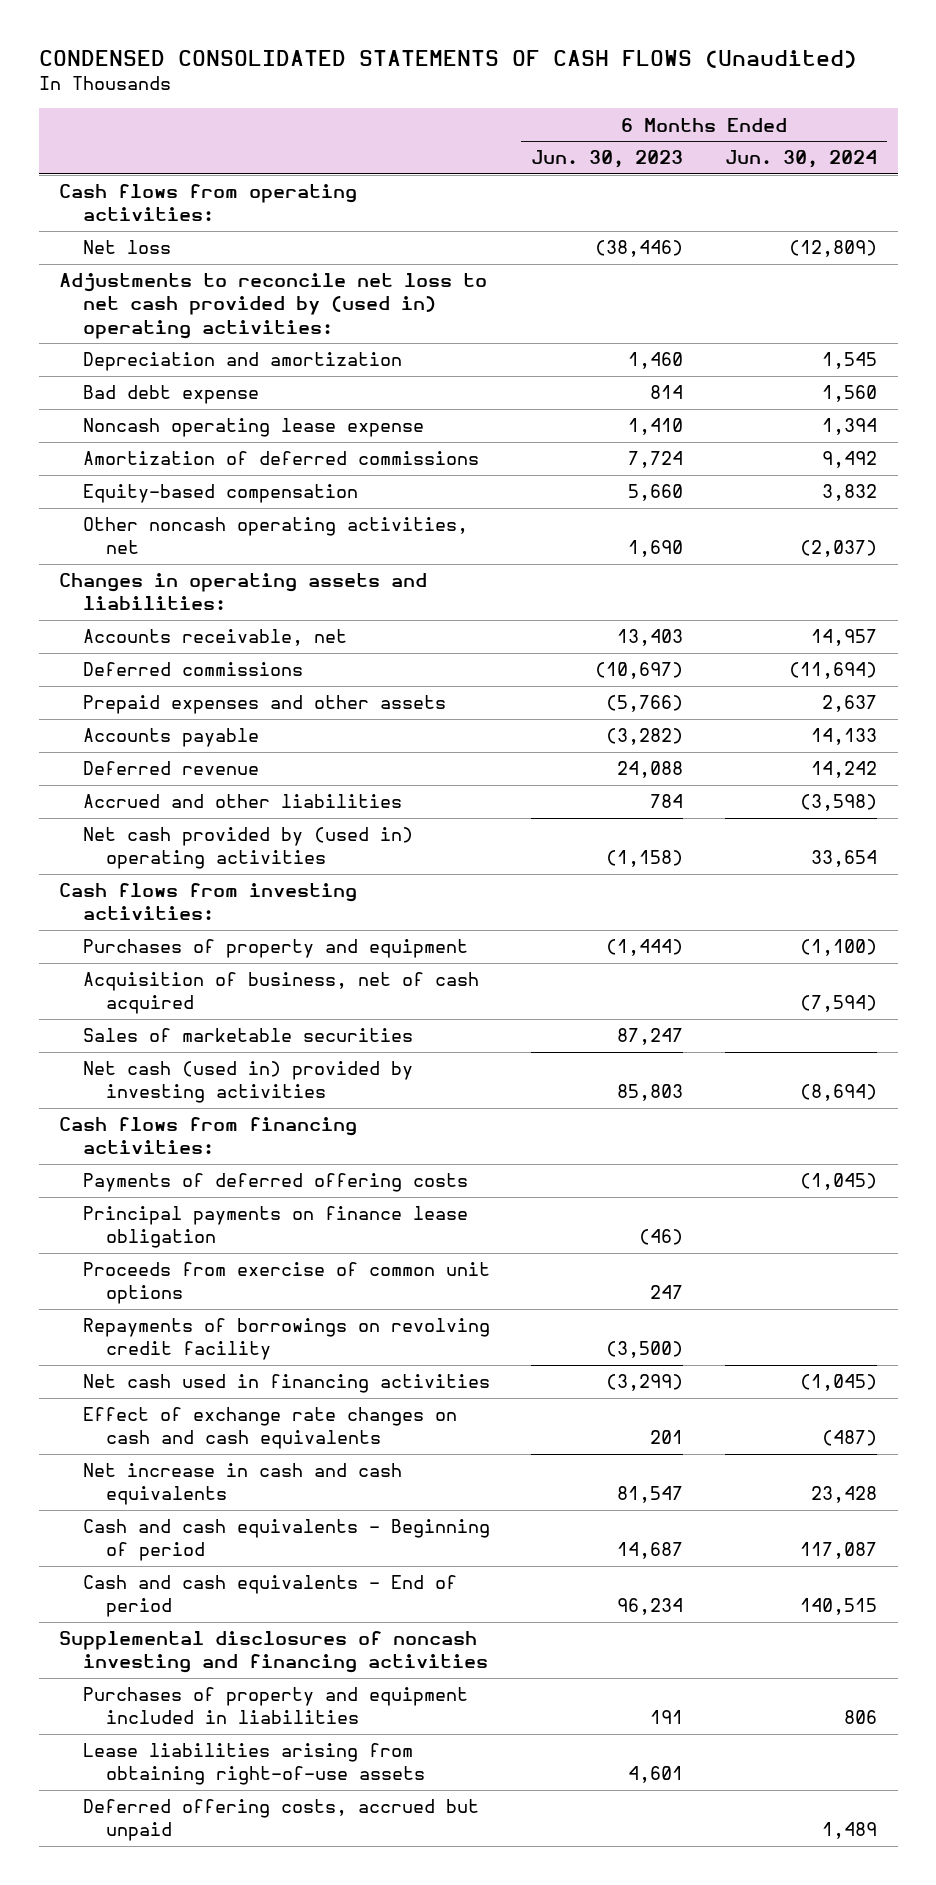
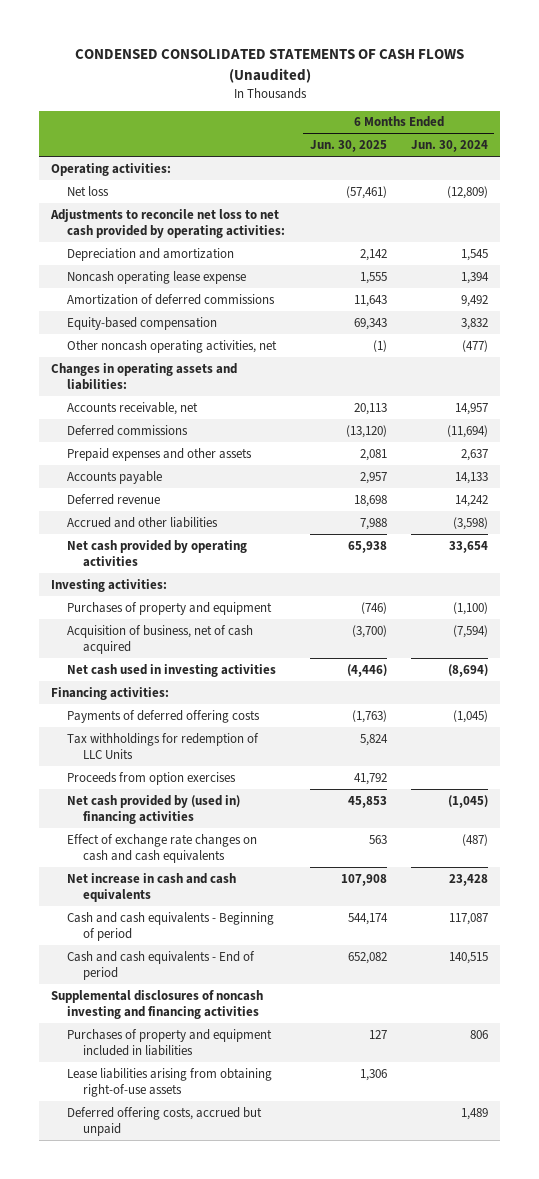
[531,150,684,169] Jun. 30, 2023 -> none
none -> [309,140,387,153] Jun. 30, 2025
[59,184,358,222] Cash flows from operating activities: -> [51,162,172,176] Operating activities:
[59,273,488,339] Adjustments to reconcile net loss to net cash provided by (used in) operating activities: -> [50,208,285,238] Adjustments to reconcile net loss to net cash provided by operating activities:
[82,385,259,405] Bad debt expense -> none
[799,540,877,558] (2,037) -> [462,339,489,352] (477)
[82,827,413,870] Net cash provided by (used in) operating activities -> [66,539,247,567] Net cash provided by operating activities
[59,883,358,921] Cash flows from investing activities: -> [51,578,168,592] Investing activities:
[82,1028,413,1043] Sales of marketable securities -> none
[82,1061,413,1104] Net cash (used in) provided by investing activities -> [66,663,276,677] Net cash used in investing activities
[59,1117,358,1155] Cash flows from financing activities: -> [51,686,170,700] Financing activities:
[82,1206,468,1249] Principal payments on finance lease obligation -> none
[82,1318,490,1361] Repayments of borrowings on revolving credit facility -> none
none -> [66,732,259,759] Tax withholdings for redemption of LLC Units
[82,1262,490,1305] Proceeds from exercise of common unit options -> [66,771,236,785] Proceeds from option exercises
[82,1374,490,1394] Net cash used in financing activities -> [66,794,240,824] Net cash provided by (used in) financing activities

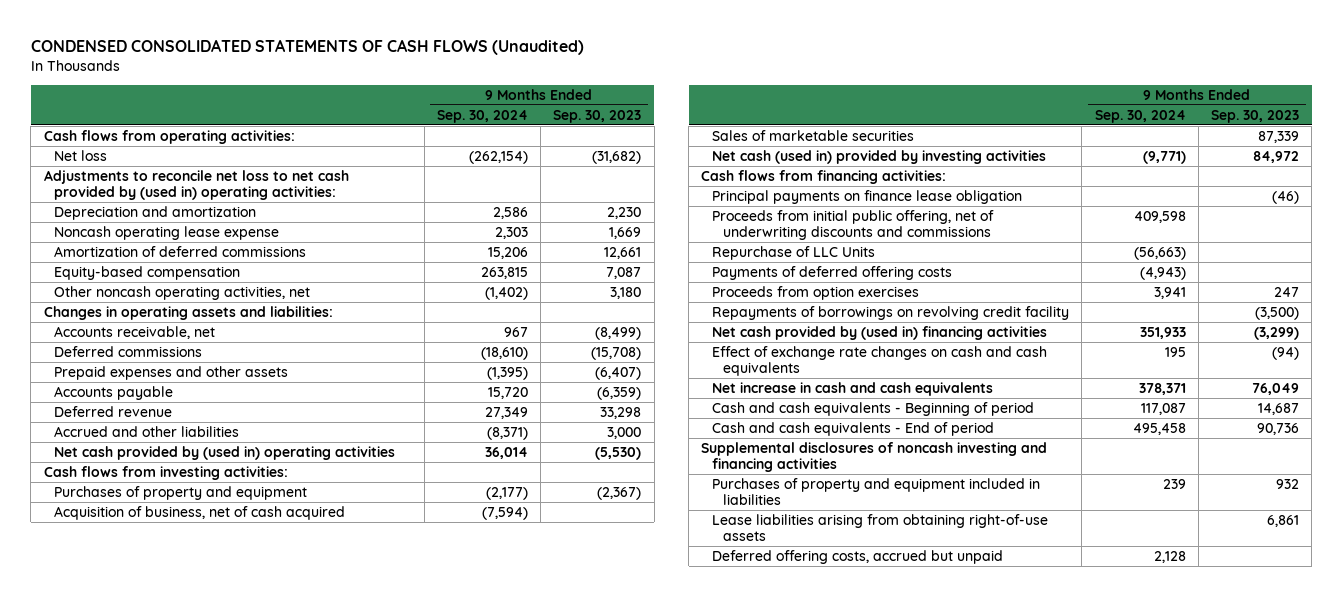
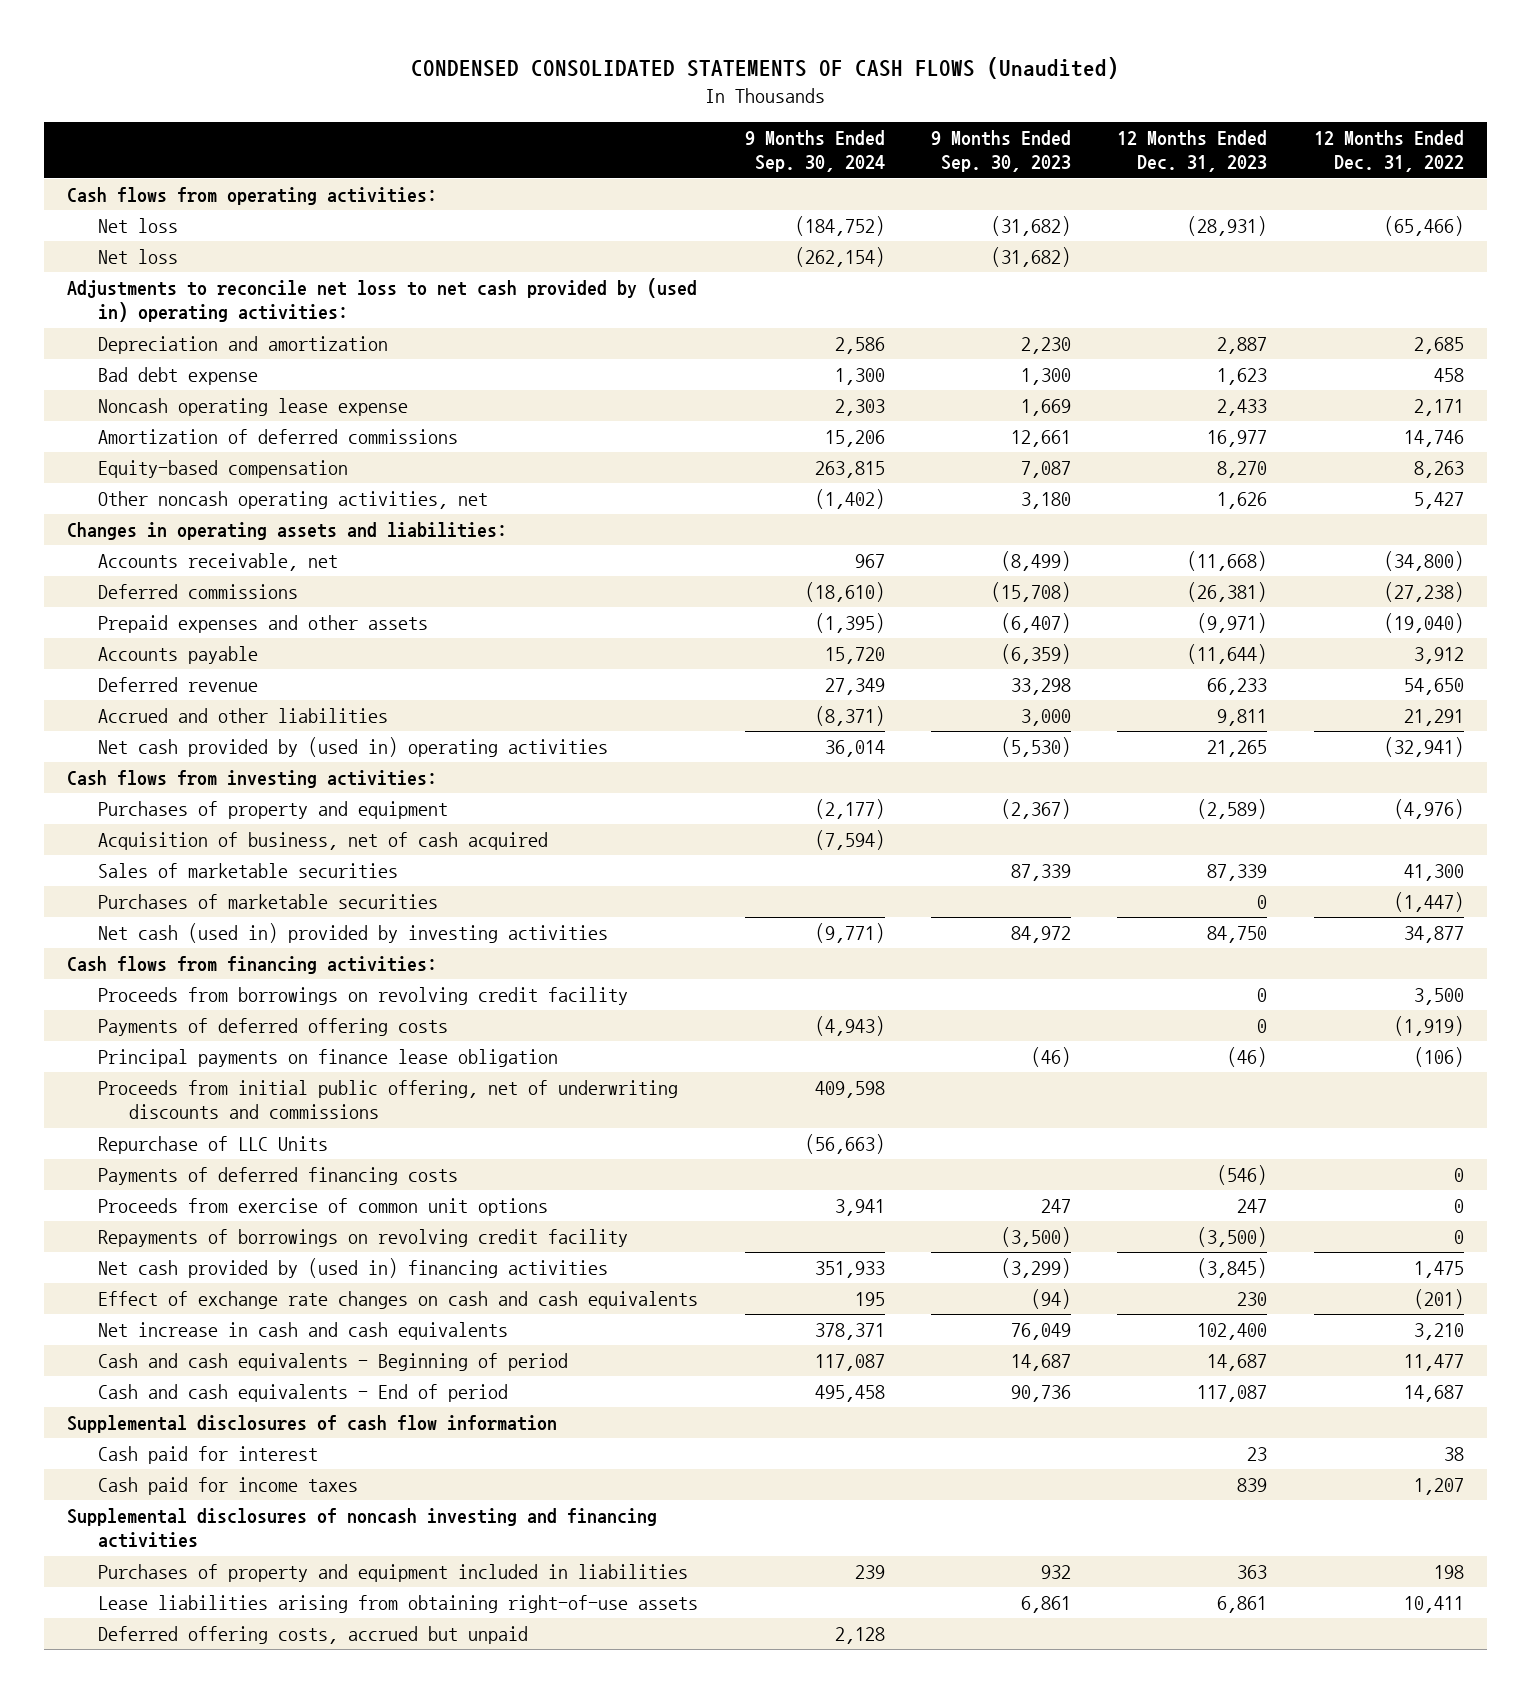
none -> [1117,130,1268,173] 12 Months Ended Dec. 31, 2023
none -> [1313,130,1464,173] 12 Months Ended Dec. 31, 2022
none -> [98,218,179,234] Net loss
none -> [98,367,259,386] Bad debt expense
none -> [98,894,439,910] Purchases of marketable securities
none -> [98,987,629,1006] Proceeds from borrowings on revolving credit facility
[712,265,953,280] Payments of deferred offering costs -> [98,1018,449,1037] Payments of deferred offering costs
none -> [98,1167,459,1186] Payments of deferred financing costs
[712,285,920,300] Proceeds from option exercises -> [98,1198,549,1217] Proceeds from exercise of common unit options
none -> [67,1415,558,1434] Supplemental disclosures of cash flow information
none -> [98,1446,319,1465] Cash paid for interest
none -> [98,1477,359,1496] Cash paid for income taxes

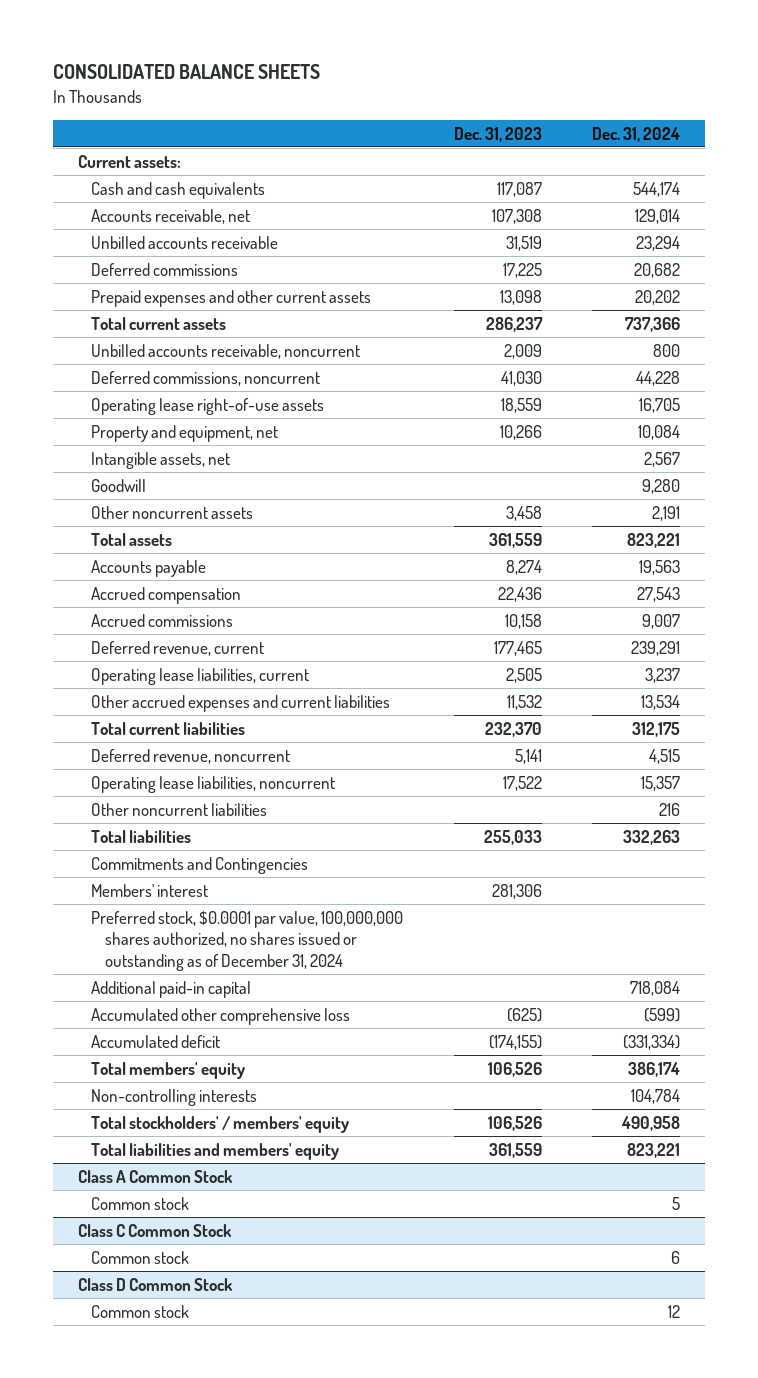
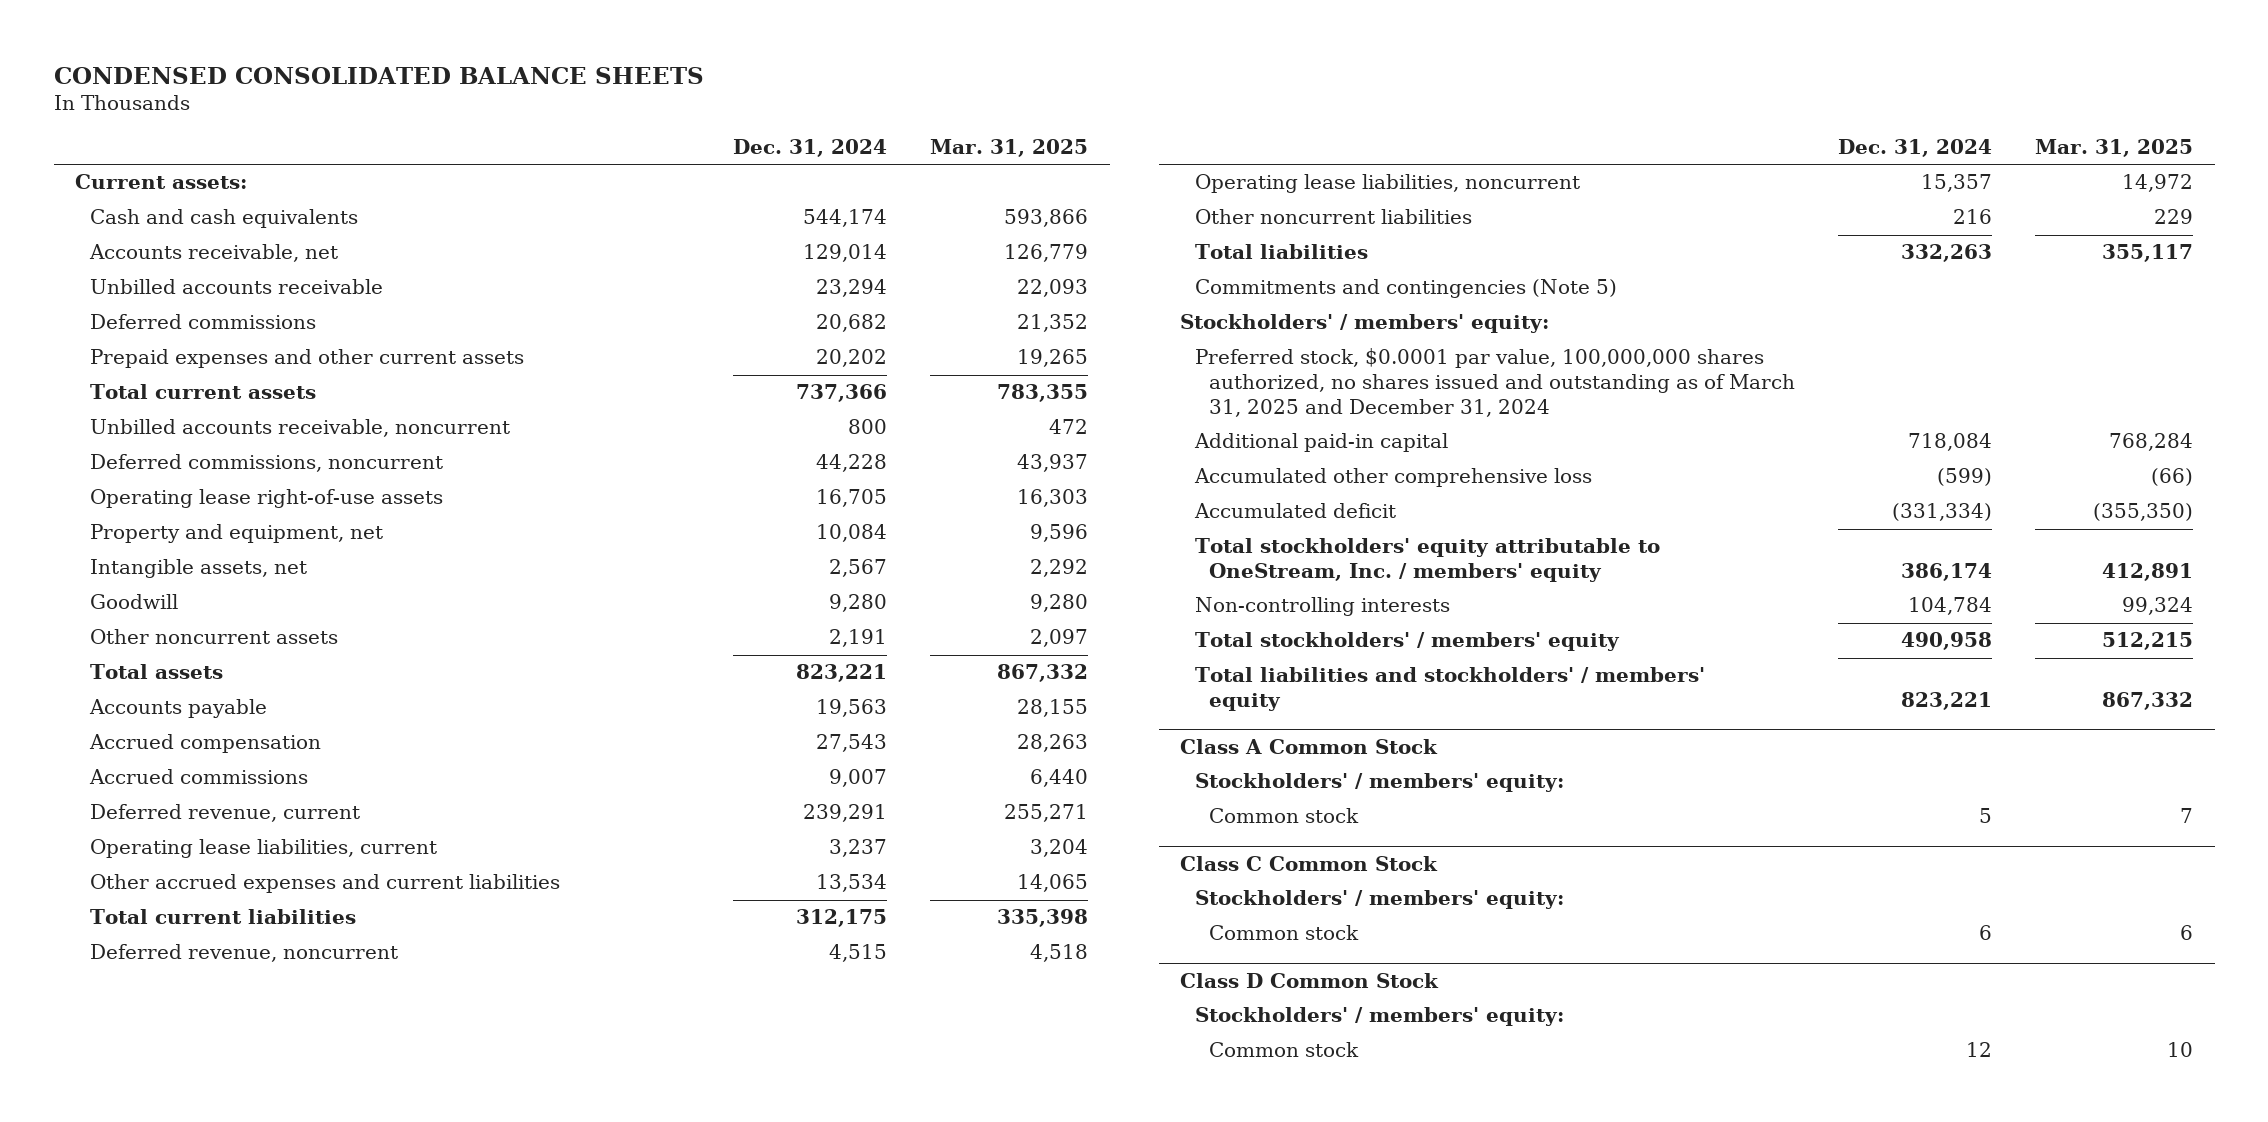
[52,64,320,80] CONSOLIDATED BALANCE SHEETS -> [53,66,704,84] CONDENSED CONSOLIDATED BALANCE SHEETS
[453,126,542,142] Dec. 31, 2023 -> none
none -> [930,138,1089,157] Mar. 31, 2025
[91,883,209,897] Members' interest -> none
[91,856,309,874] Commitments and Contingencies -> [1194,279,1617,299] Commitments and contingencies (Note 5)
none -> [1180,314,1550,334] Stockholders' / members' equity:
[91,910,404,971] Preferred stock, $0.0001 par value, 100,000,000 shares authorized, no shares issued or outstanding as of December 31, 2024 -> [1194,348,1796,417] Preferred stock, $0.0001 par value, 100,000,000 shares authorized, no shares issued and outstanding as of March 31, 2025 and December 31, 2024
[91,1061,246,1079] Total members' equity -> [1194,538,1660,583] Total stockholders' equity attributable to OneStream, Inc. / members' equity
[91,1142,340,1160] Total liabilities and members' equity -> [1194,667,1705,712] Total liabilities and stockholders' / members' equity
none -> [1194,773,1564,793] Stockholders' / members' equity:
none -> [1194,890,1564,910] Stockholders' / members' equity:
none -> [1194,1007,1564,1027] Stockholders' / members' equity:

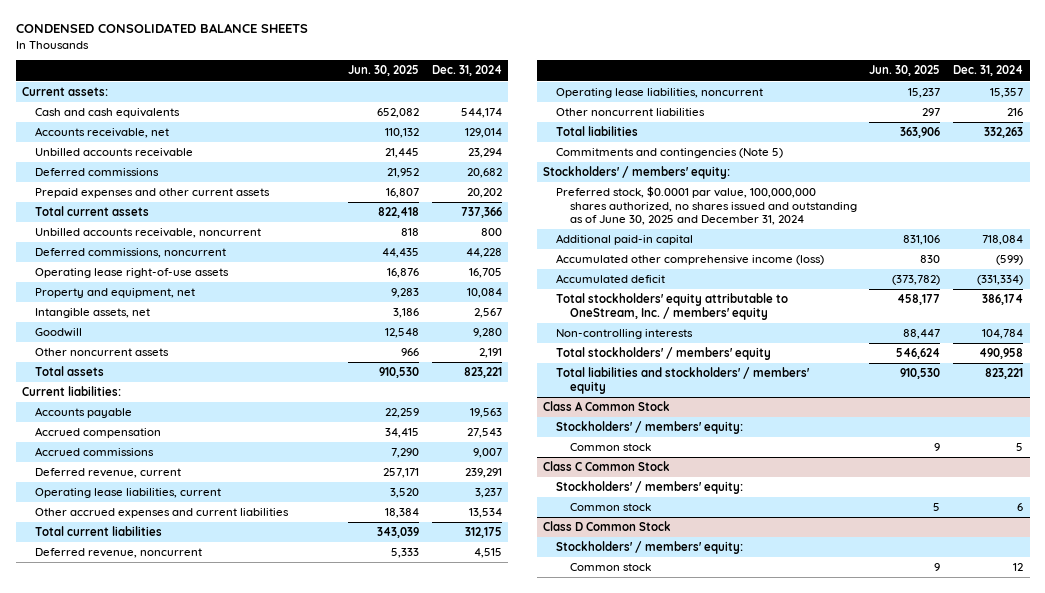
[930,138,1089,157] Mar. 31, 2025 -> none
none -> [348,65,420,77] Jun. 30, 2025
none -> [21,386,121,397] Current liabilities:
[1194,348,1796,417] Preferred stock, $0.0001 par value, 100,000,000 shares authorized, no shares issued and outstanding as of March 31, 2025 and December 31, 2024 -> [556,186,857,226] Preferred stock, $0.0001 par value, 100,000,000 shares authorized, no shares issued and outstanding as of June 30, 2025 and December 31, 2024
[1193,468,1592,488] Accumulated other comprehensive loss -> [556,254,825,266] Accumulated other comprehensive income (loss)

